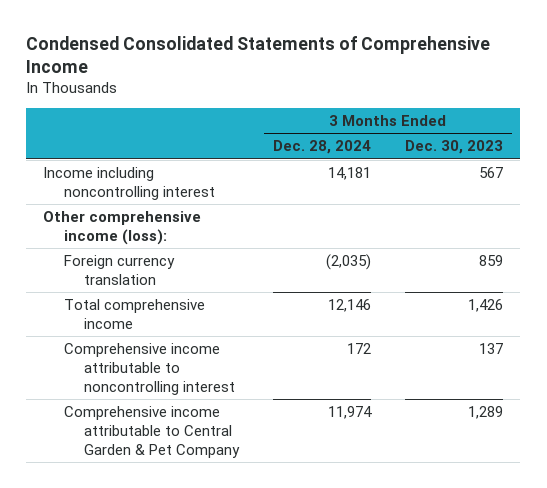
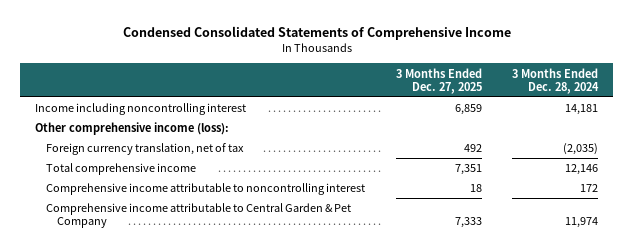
[405,140,504,155] Dec. 30, 2023 -> none
none -> [395,67,482,94] 3 Months Ended Dec. 27, 2025
[63,254,175,285] Foreign currency translation -> [46,143,245,156] Foreign currency translation, net of tax

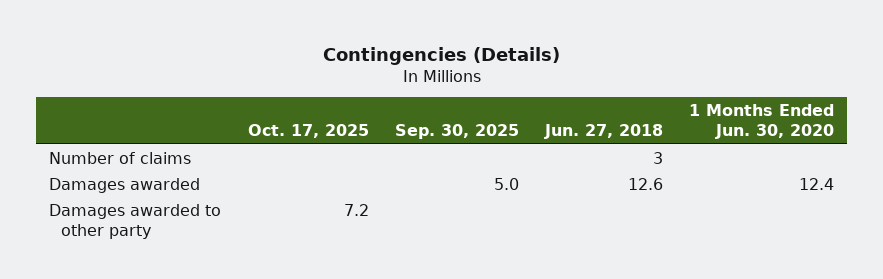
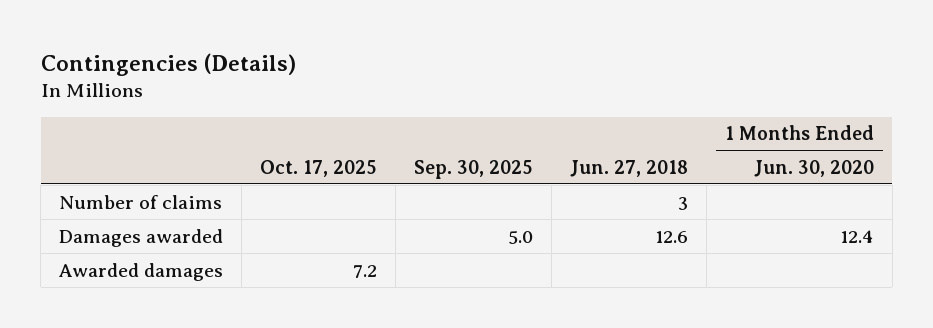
[49,203,222,239] Damages awarded to other party -> [59,262,224,281] Awarded damages

